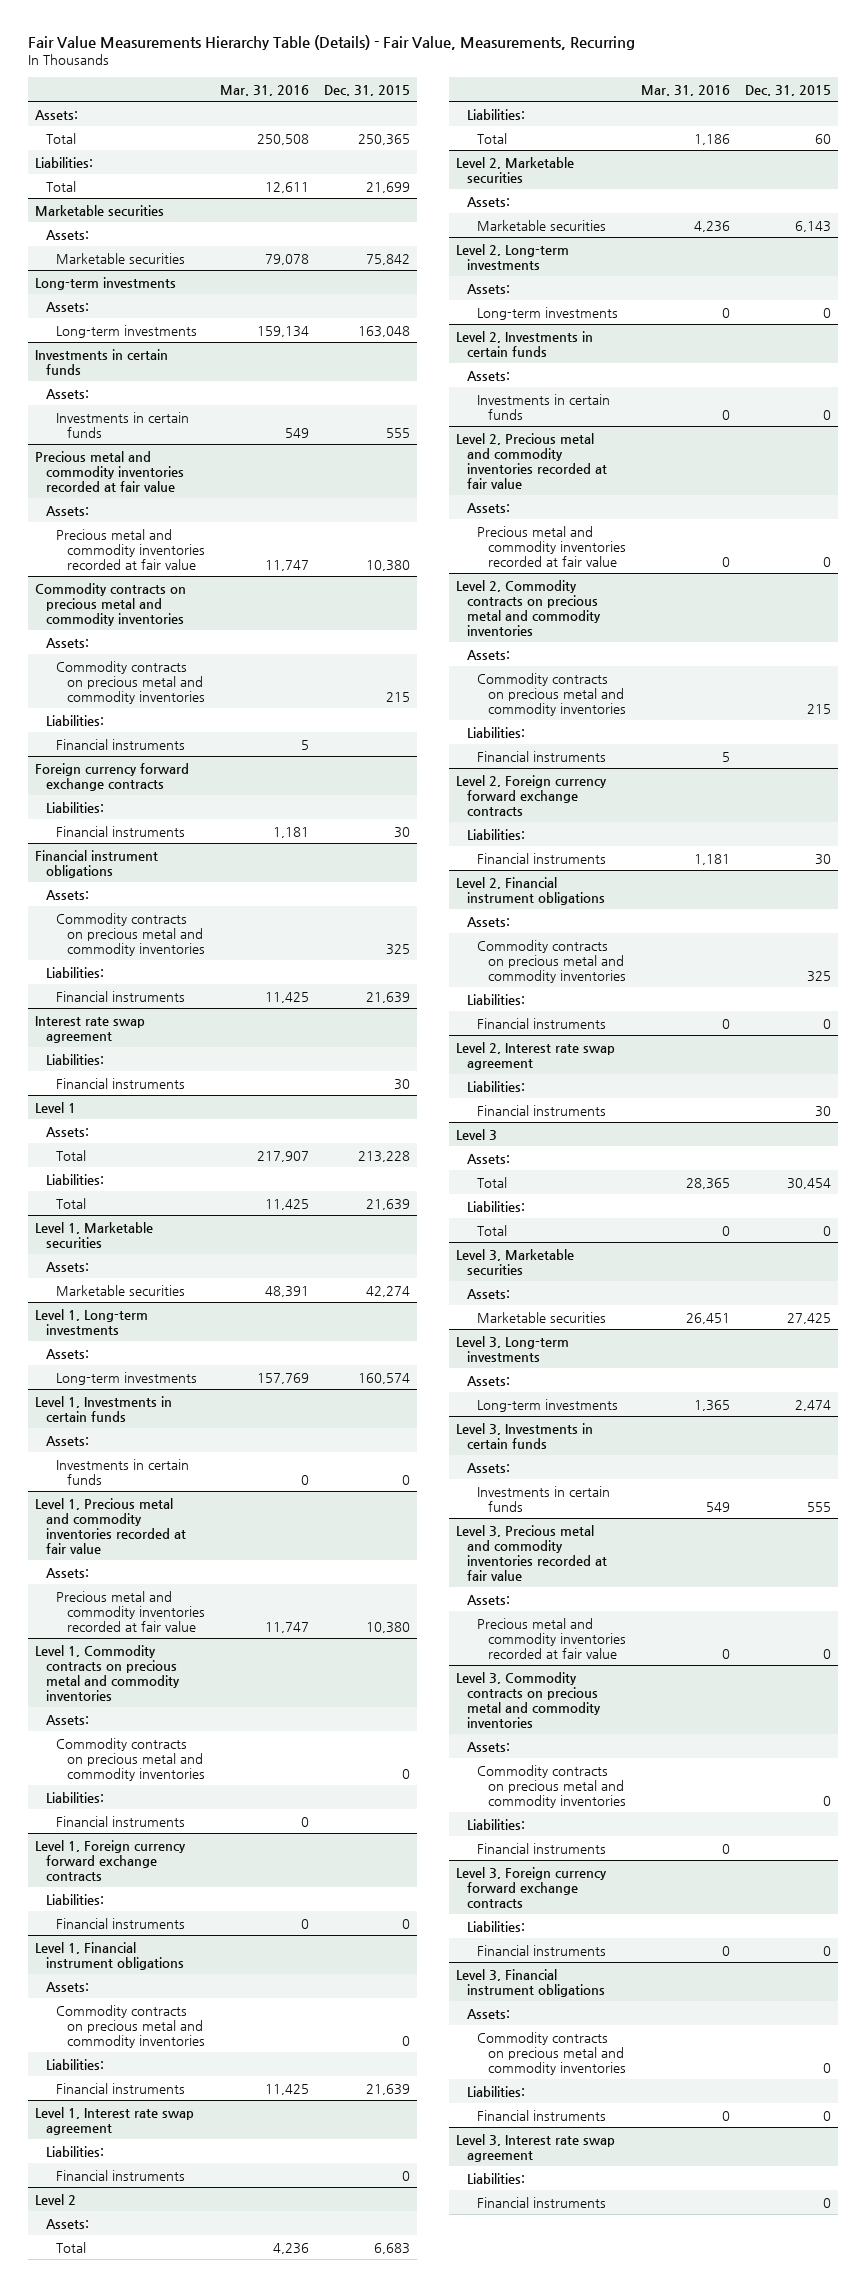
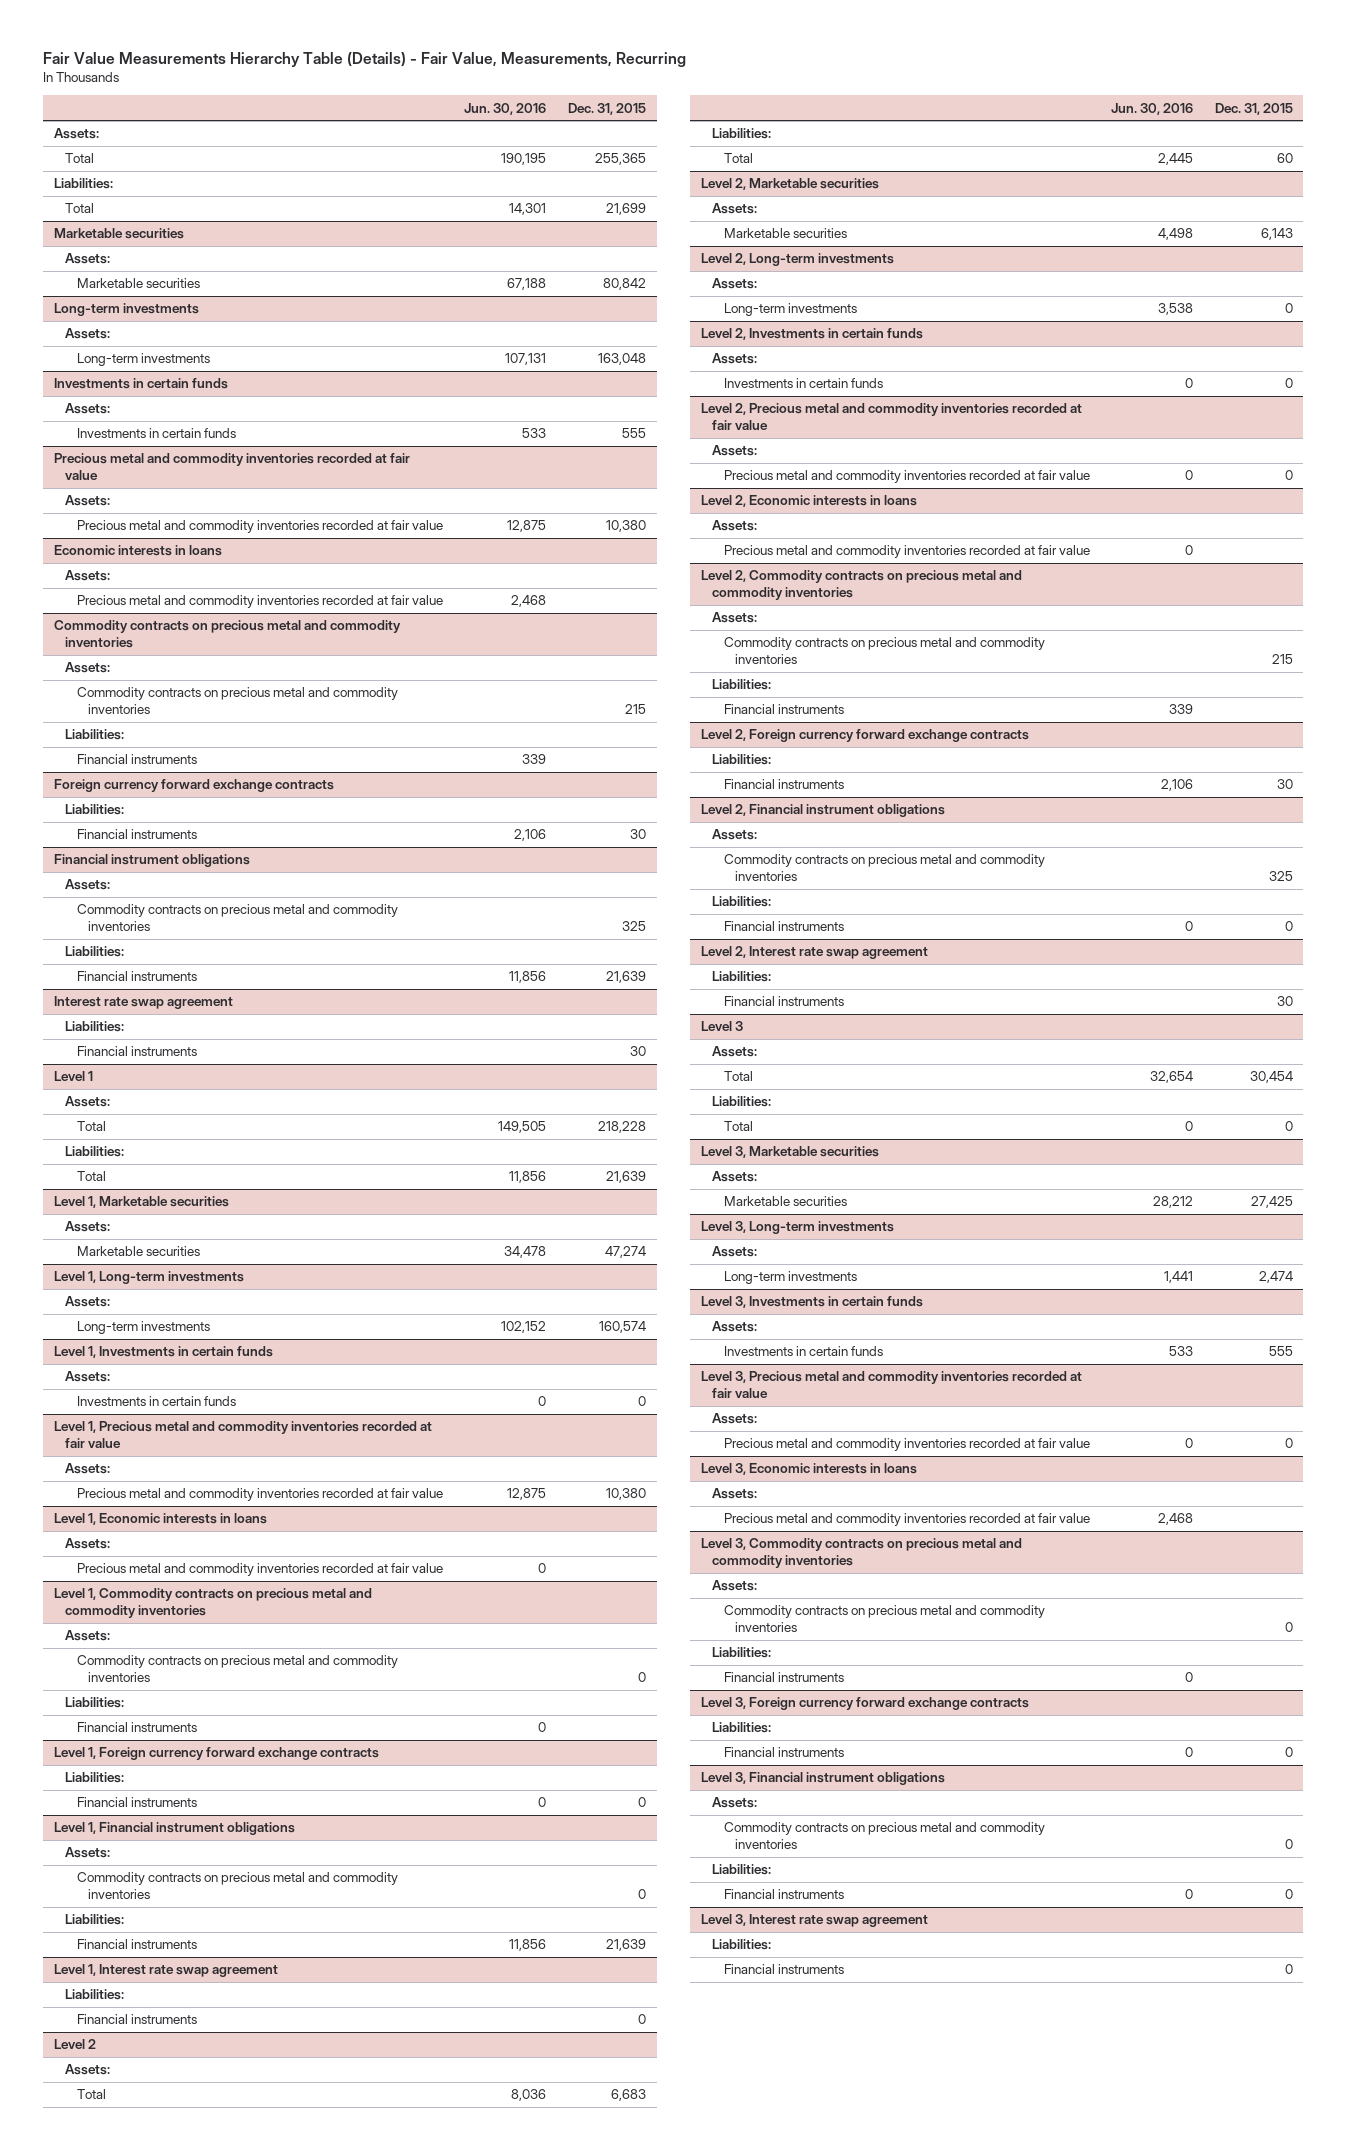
[219,84,309,96] Mar. 31, 2016 -> none
none -> [464,102,547,115] Jun. 30, 2016
[357,133,410,145] 250,365 -> [594,153,646,166] 255,365
[365,253,410,265] 75,842 -> [602,278,646,291] 80,842
none -> [54,545,223,557] Economic interests in loans
none -> [65,570,111,582] Assets:
none -> [76,595,443,609] Precious metal and commodity inventories recorded at fair value
[357,1150,410,1162] 213,228 -> [597,1121,646,1134] 218,228
[365,1285,410,1297] 42,274 -> [604,1246,646,1259] 47,274
none -> [54,1513,268,1526] Level 1, Economic interests in loans
none -> [65,1538,111,1550] Assets:
none -> [76,1563,443,1577] Precious metal and commodity inventories recorded at fair value
none -> [700,495,917,508] Level 2, Economic interests in loans
none -> [712,520,758,532] Assets:
none -> [723,545,1090,559] Precious metal and commodity inventories recorded at fair value
none -> [700,1463,917,1476] Level 3, Economic interests in loans
none -> [712,1488,758,1500] Assets:
none -> [723,1513,1090,1527] Precious metal and commodity inventories recorded at fair value

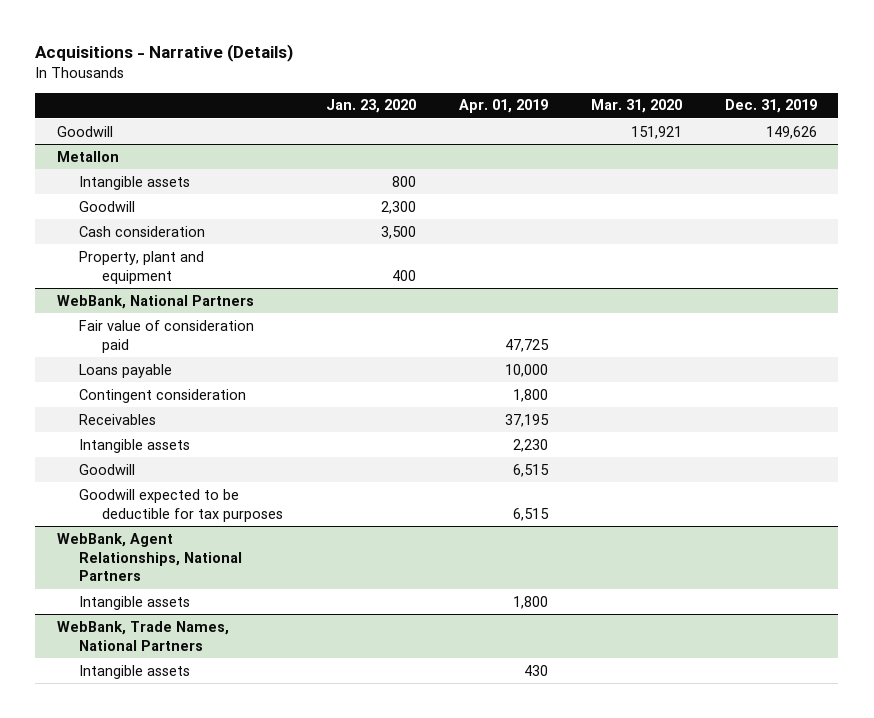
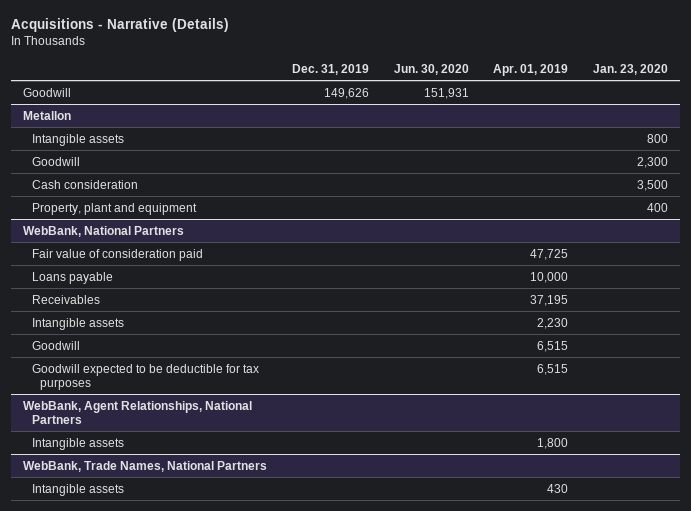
[590,99,682,114] Mar. 31, 2020 -> none
none -> [393,63,469,75] Jun. 30, 2020
[79,388,247,403] Contingent consideration -> none

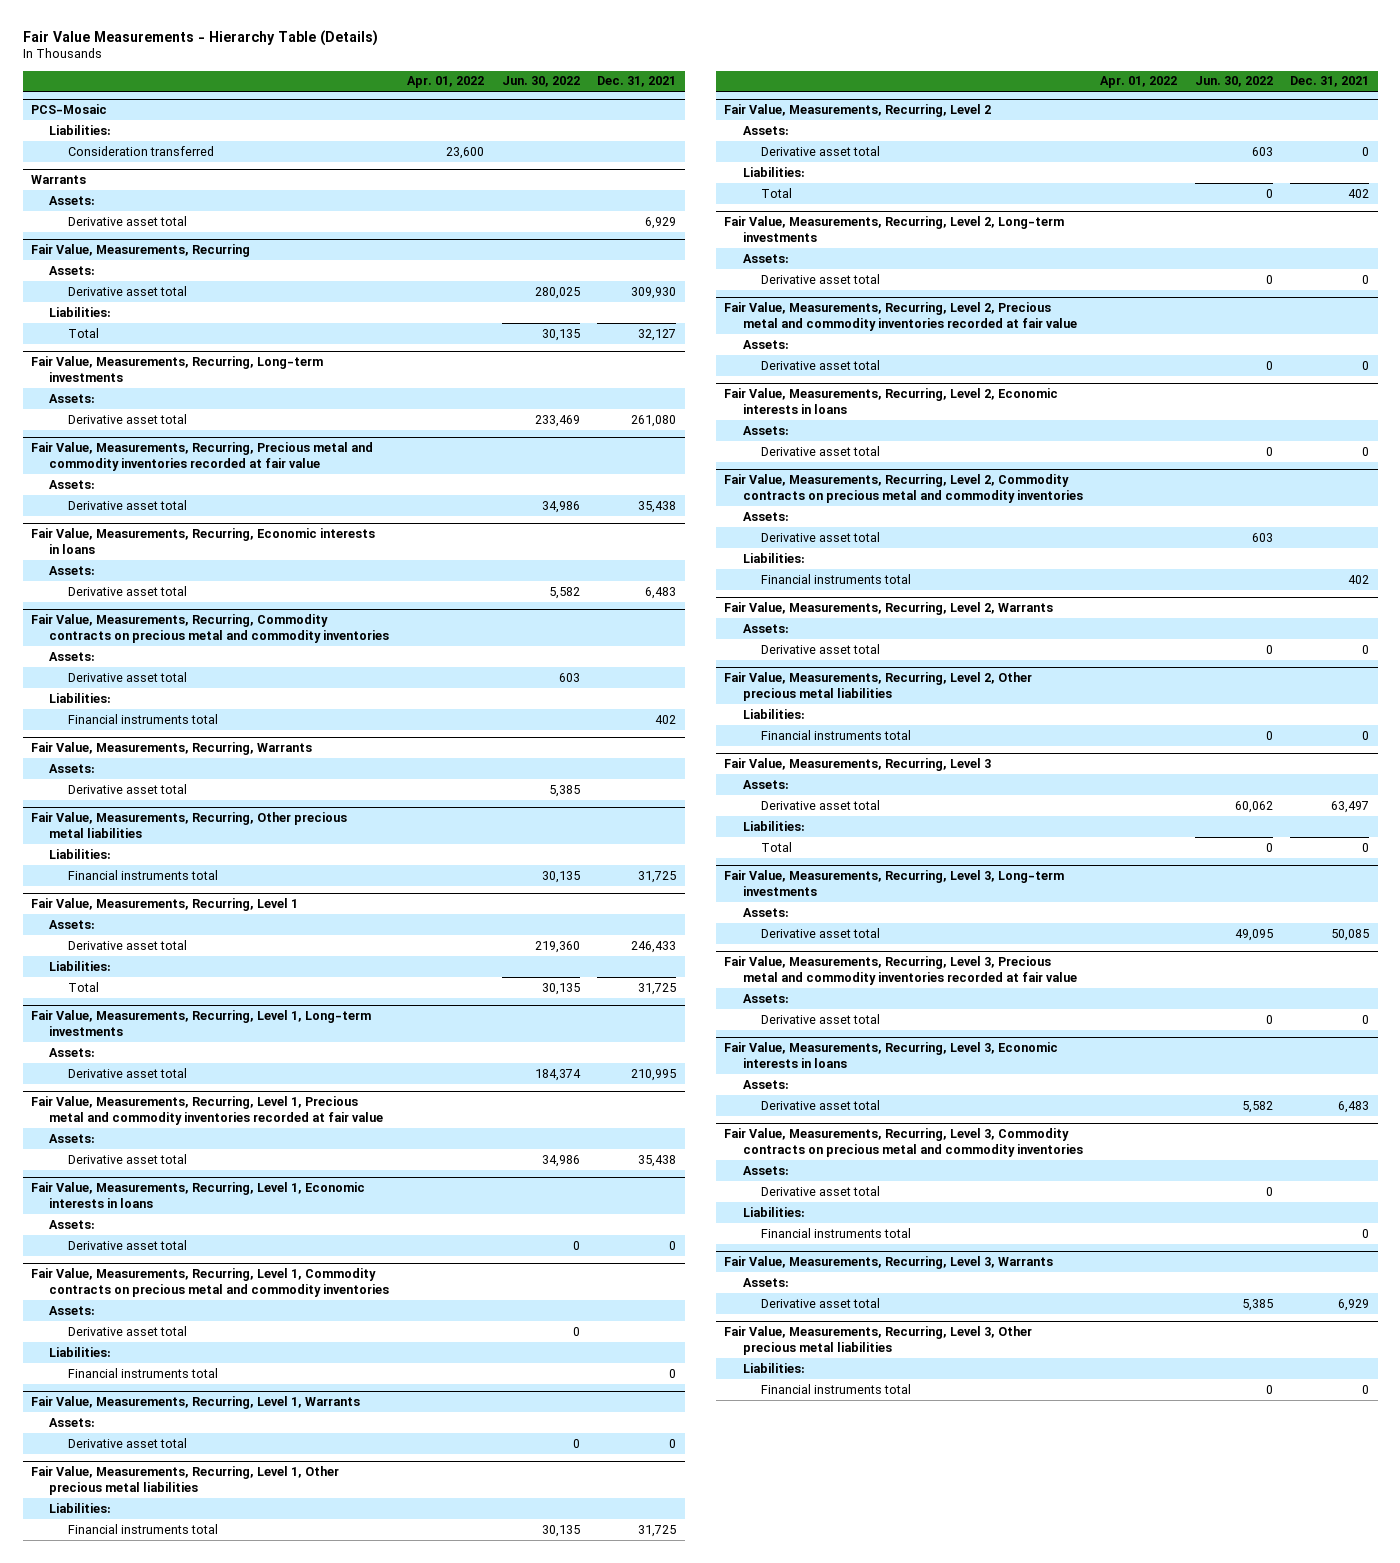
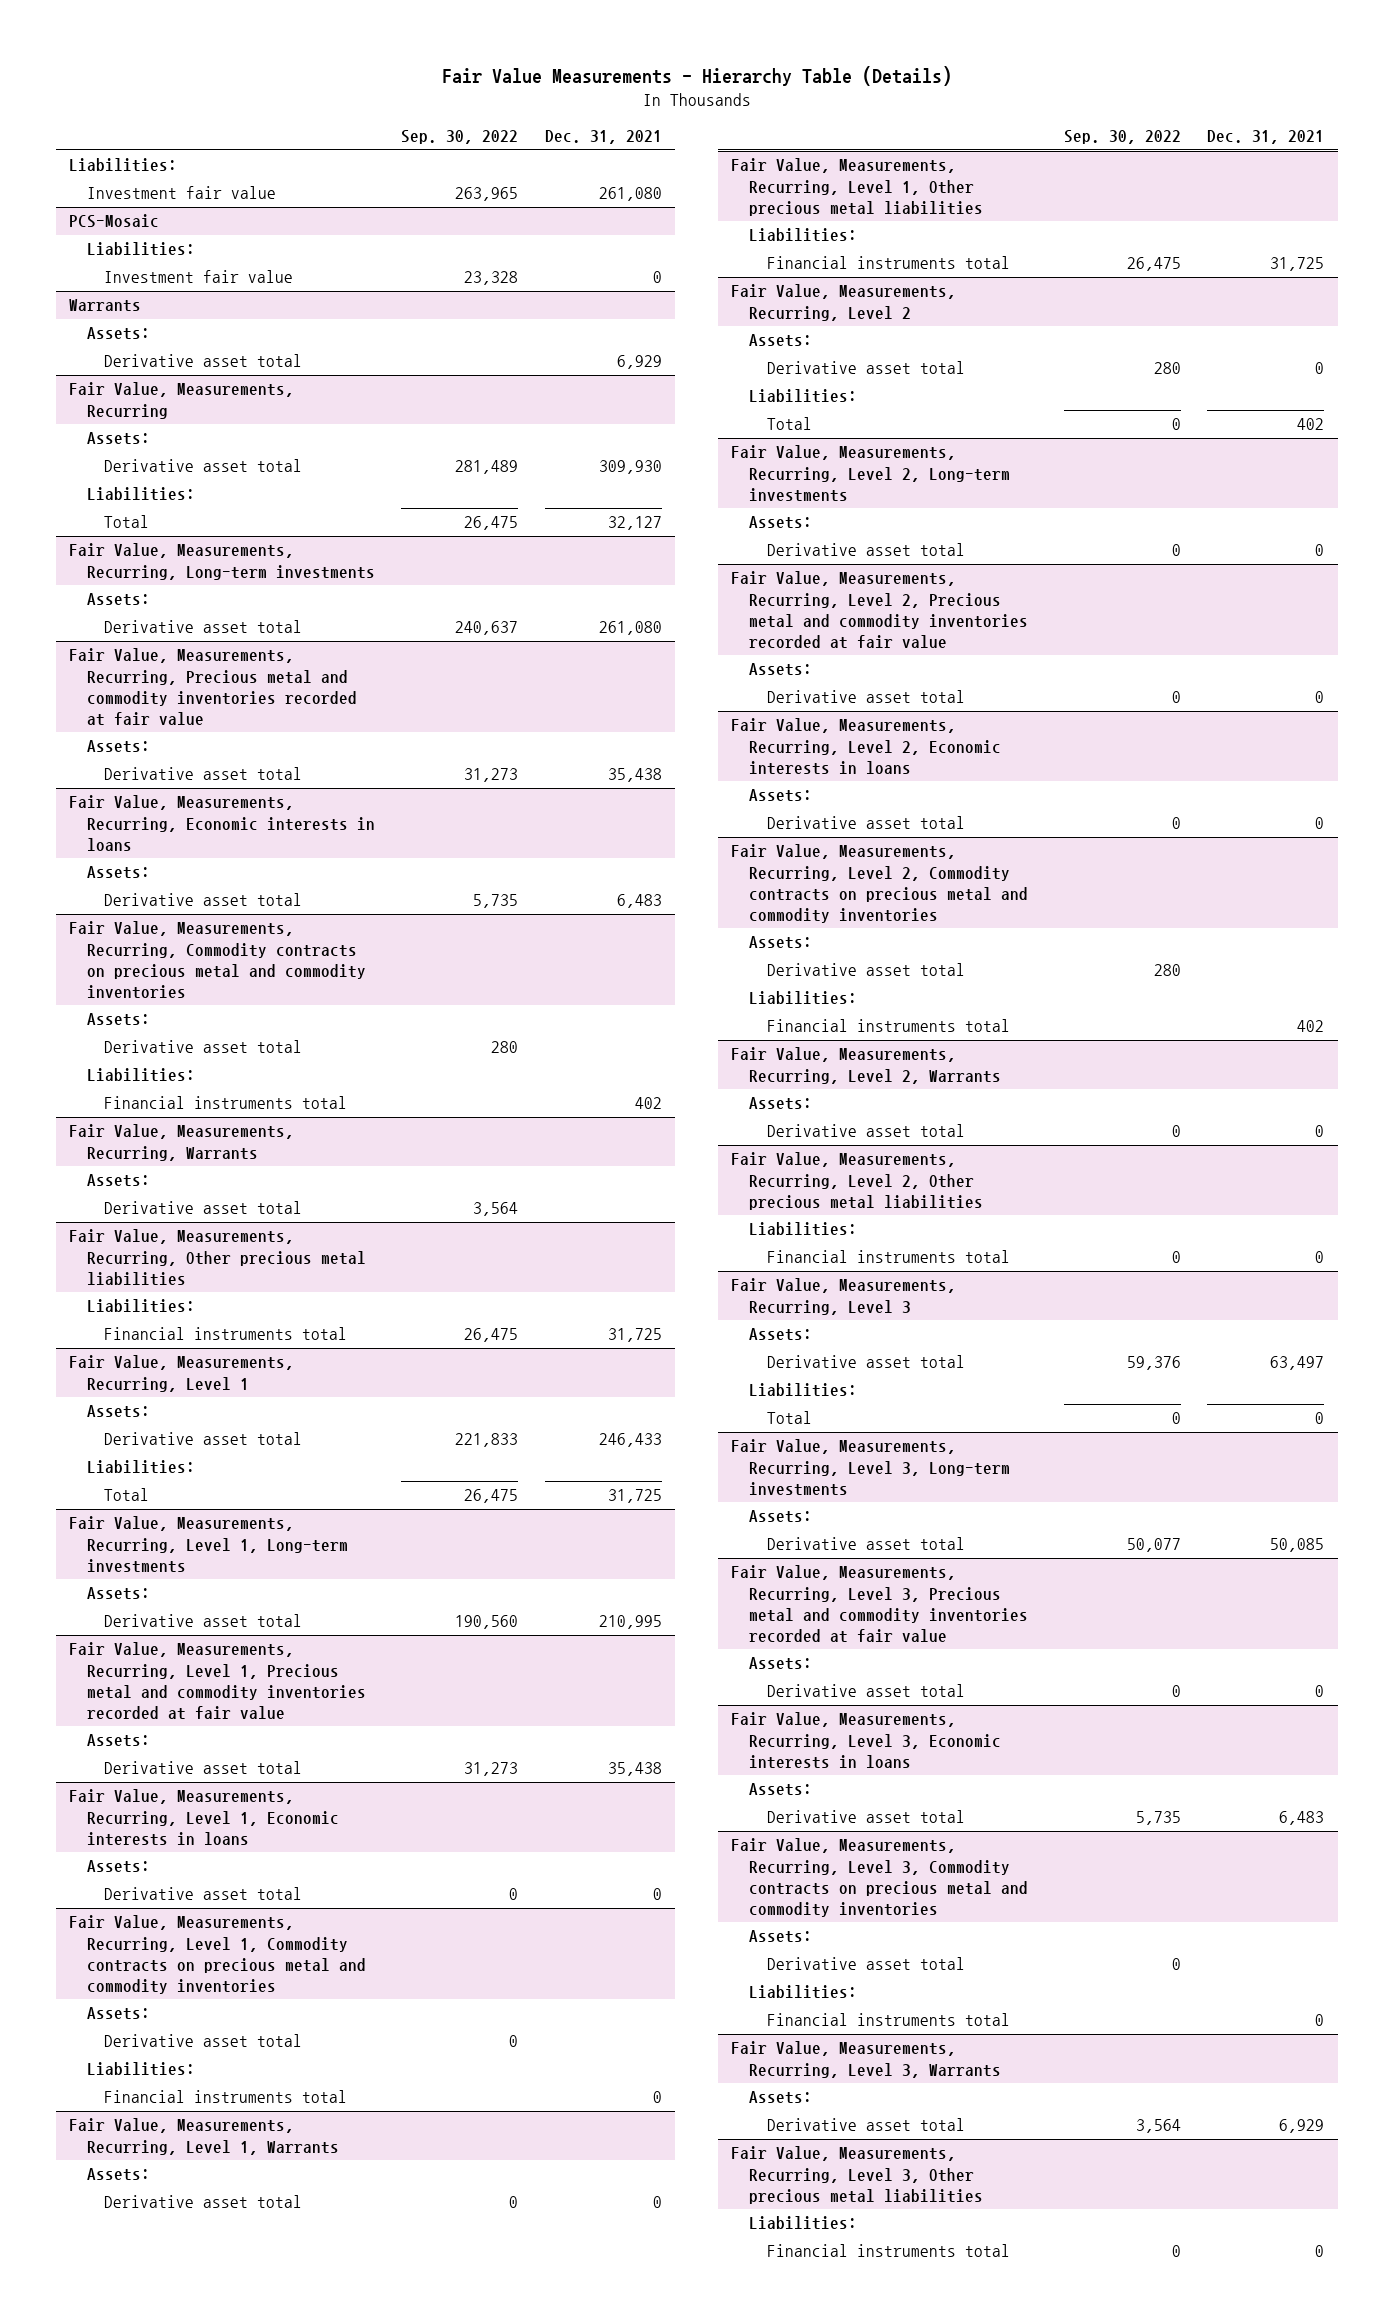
[406,76,484,89] Apr. 01, 2022 -> none
[501,76,580,88] Jun. 30, 2022 -> none
none -> [401,130,519,145] Sep. 30, 2022
none -> [68,158,177,173] Liabilities:
none -> [86,186,276,200] Investment fair value
[67,145,214,156] Consideration transferred -> none
none -> [104,270,294,284] Investment fair value

